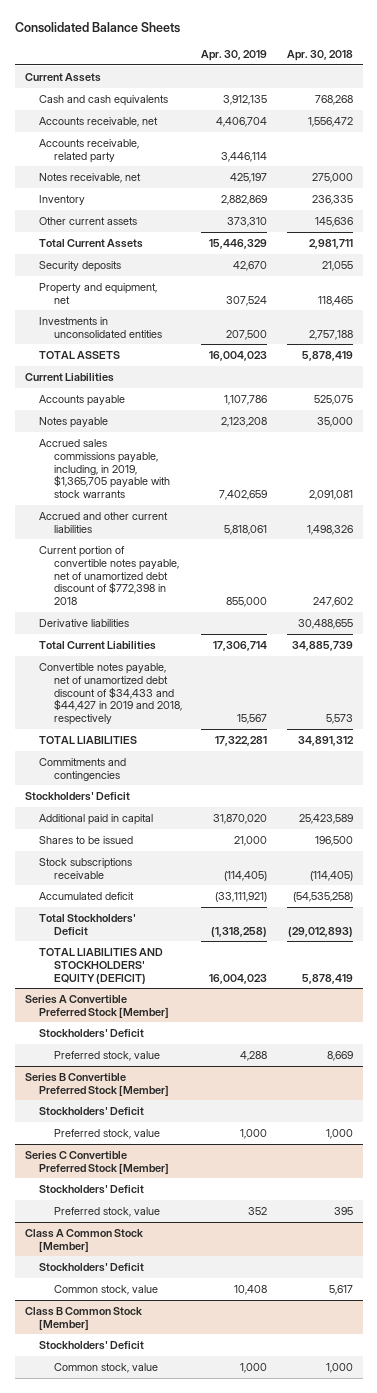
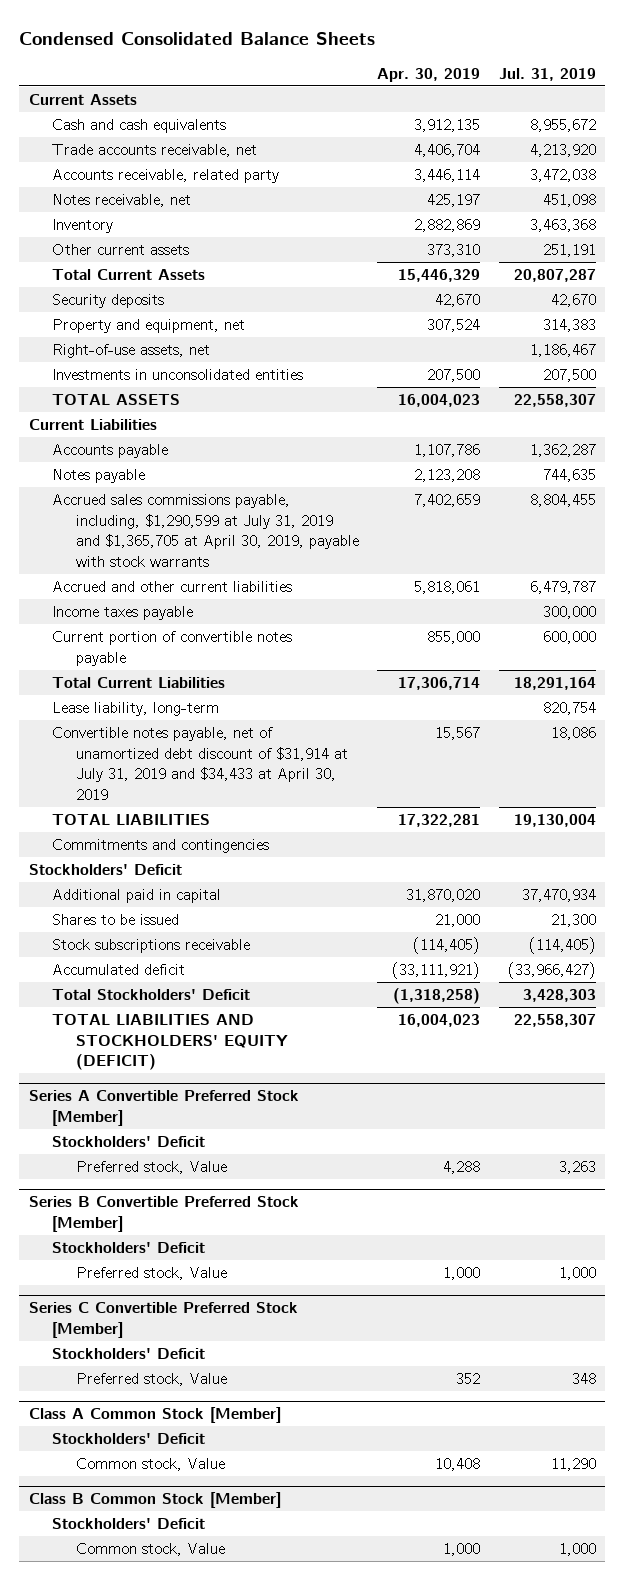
[14,21,180,33] Consolidated Balance Sheets -> [19,31,376,45] Condensed Consolidated Balance Sheets
[286,49,353,61] Apr. 30, 2018 -> none
none -> [498,67,596,81] Jul. 31, 2019
[39,116,159,127] Accounts receivable, net -> [52,144,258,158] Trade accounts receivable, net
none -> [52,344,211,359] Right-of-use assets, net
[39,438,170,499] Accrued sales commissions payable, including, in 2019, $1,365,705 payable with stock warrants -> [52,494,359,567] Accrued sales commissions payable, including, $1,290,599 at July 31, 2019 and $1,365,705 at April 30, 2019, payable with stock warrants
[39,618,130,627] Derivative liabilities -> none
none -> [52,606,194,621] Income taxes payable
[39,545,179,606] Current portion of convertible notes payable, net of unamortized debt discount of $772,398 in 2018 -> [52,631,293,666] Current portion of convertible notes payable
none -> [52,702,220,717] Lease liability, long-term
[39,662,182,726] Convertible notes payable, net of unamortized debt discount of $34,433 and $44,427 in 2019 and 2018, respectively -> [52,727,348,800] Convertible notes payable, net of unamortized debt discount of $31,914 at July 31, 2019 and $34,433 at April 30, 2019
[53,1050,160,1061] Preferred stock, value -> [75,1161,227,1175] Preferred stock, Value
[53,1128,160,1139] Preferred stock, value -> [75,1267,227,1281] Preferred stock, Value
[53,1206,160,1217] Preferred stock, value -> [75,1373,227,1387] Preferred stock, Value
[53,1284,158,1295] Common stock, value -> [75,1458,225,1472] Common stock, Value
[53,1362,158,1373] Common stock, value -> [75,1543,225,1557] Common stock, Value

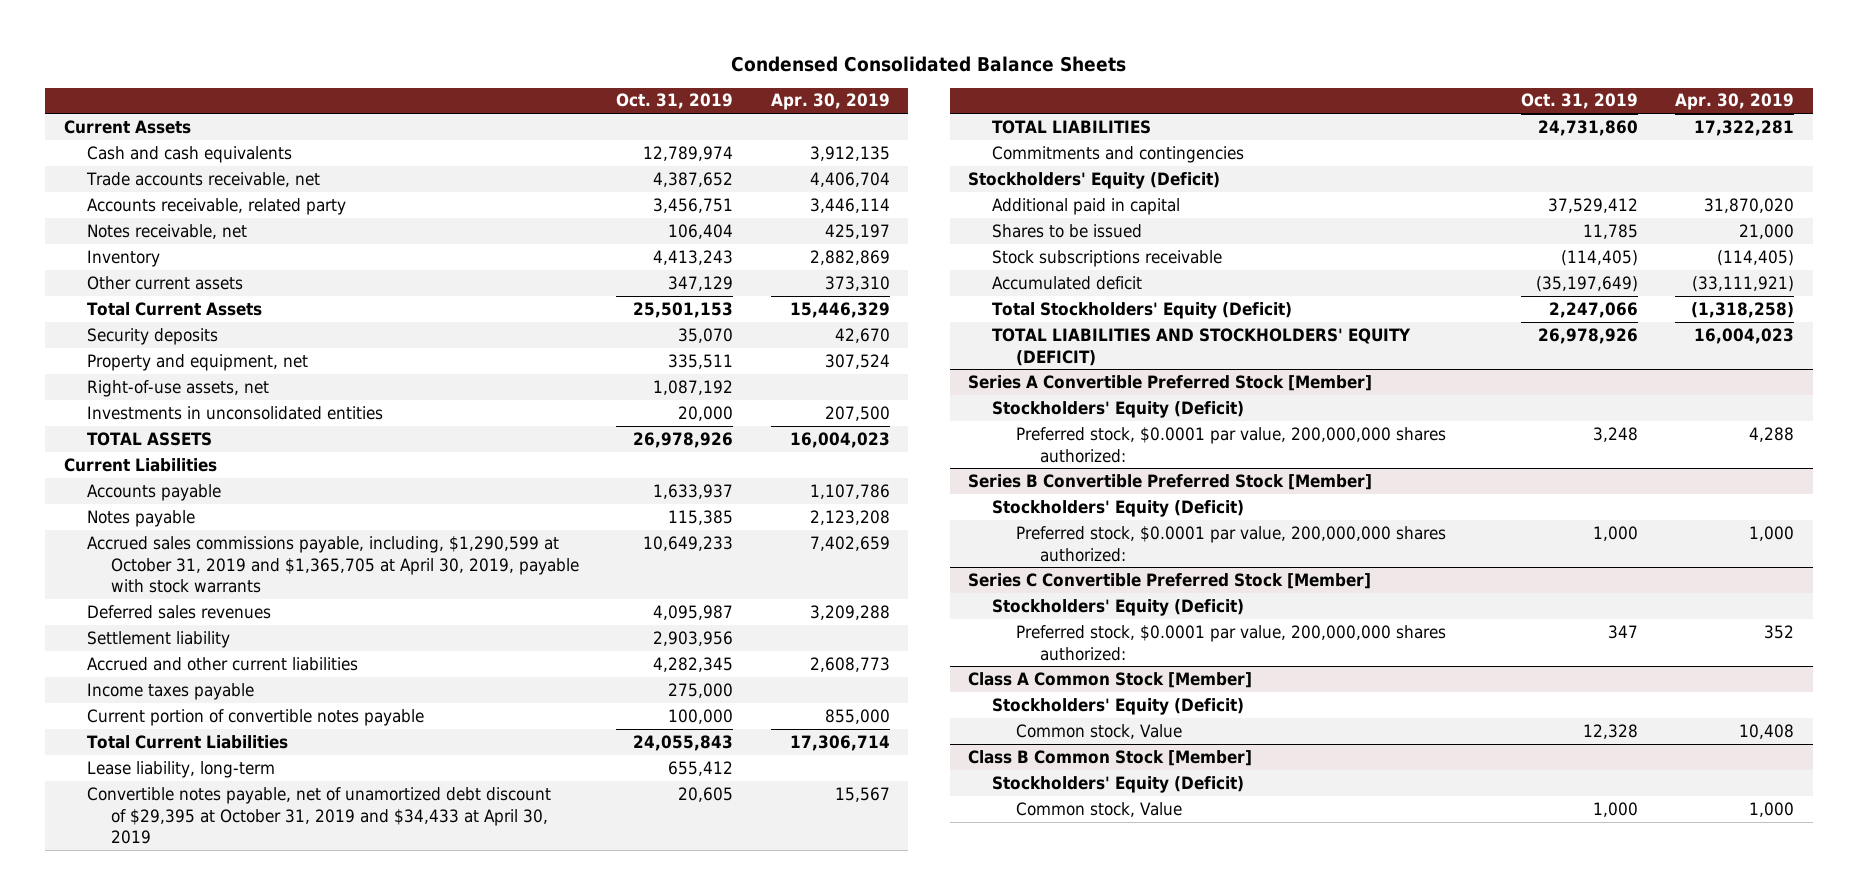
[498,67,596,81] Jul. 31, 2019 -> none
none -> [616,93,734,110] Oct. 31, 2019
[52,494,359,567] Accrued sales commissions payable, including, $1,290,599 at July 31, 2019 and $1,365,705 at April 30, 2019, payable with stock warrants -> [87,535,580,594] Accrued sales commissions payable, including, $1,290,599 at October 31, 2019 and $1,365,705 at April 30, 2019, payable with stock warrants
none -> [87,604,272,619] Deferred sales revenues
none -> [87,630,231,648] Settlement liability
[414,581,481,595] 5,818,061 -> [809,656,890,672] 2,608,773
[52,727,348,800] Convertible notes payable, net of unamortized debt discount of $31,914 at July 31, 2019 and $34,433 at April 30, 2019 -> [87,786,552,845] Convertible notes payable, net of unamortized debt discount of $29,395 at October 31, 2019 and $34,433 at April 30, 2019
[28,864,182,876] Stockholders' Deficit -> [968,171,1221,189] Stockholders' Equity (Deficit)
[52,989,251,1001] Total Stockholders' Deficit -> [992,301,1293,319] Total Stockholders' Equity (Deficit)
[52,1136,206,1148] Stockholders' Deficit -> [992,400,1245,418] Stockholders' Equity (Deficit)
[75,1161,227,1175] Preferred stock, Value -> [1016,426,1447,463] Preferred stock, $0.0001 par value, 200,000,000 shares authorized:
[52,1242,206,1254] Stockholders' Deficit -> [992,499,1245,517] Stockholders' Equity (Deficit)
[75,1267,227,1281] Preferred stock, Value -> [1016,525,1447,562] Preferred stock, $0.0001 par value, 200,000,000 shares authorized:
[52,1348,206,1360] Stockholders' Deficit -> [992,598,1245,616] Stockholders' Equity (Deficit)
[75,1373,227,1387] Preferred stock, Value -> [1016,624,1447,661] Preferred stock, $0.0001 par value, 200,000,000 shares authorized:
[52,1433,206,1445] Stockholders' Deficit -> [992,697,1245,715] Stockholders' Equity (Deficit)
[52,1518,206,1530] Stockholders' Deficit -> [992,775,1245,793] Stockholders' Equity (Deficit)

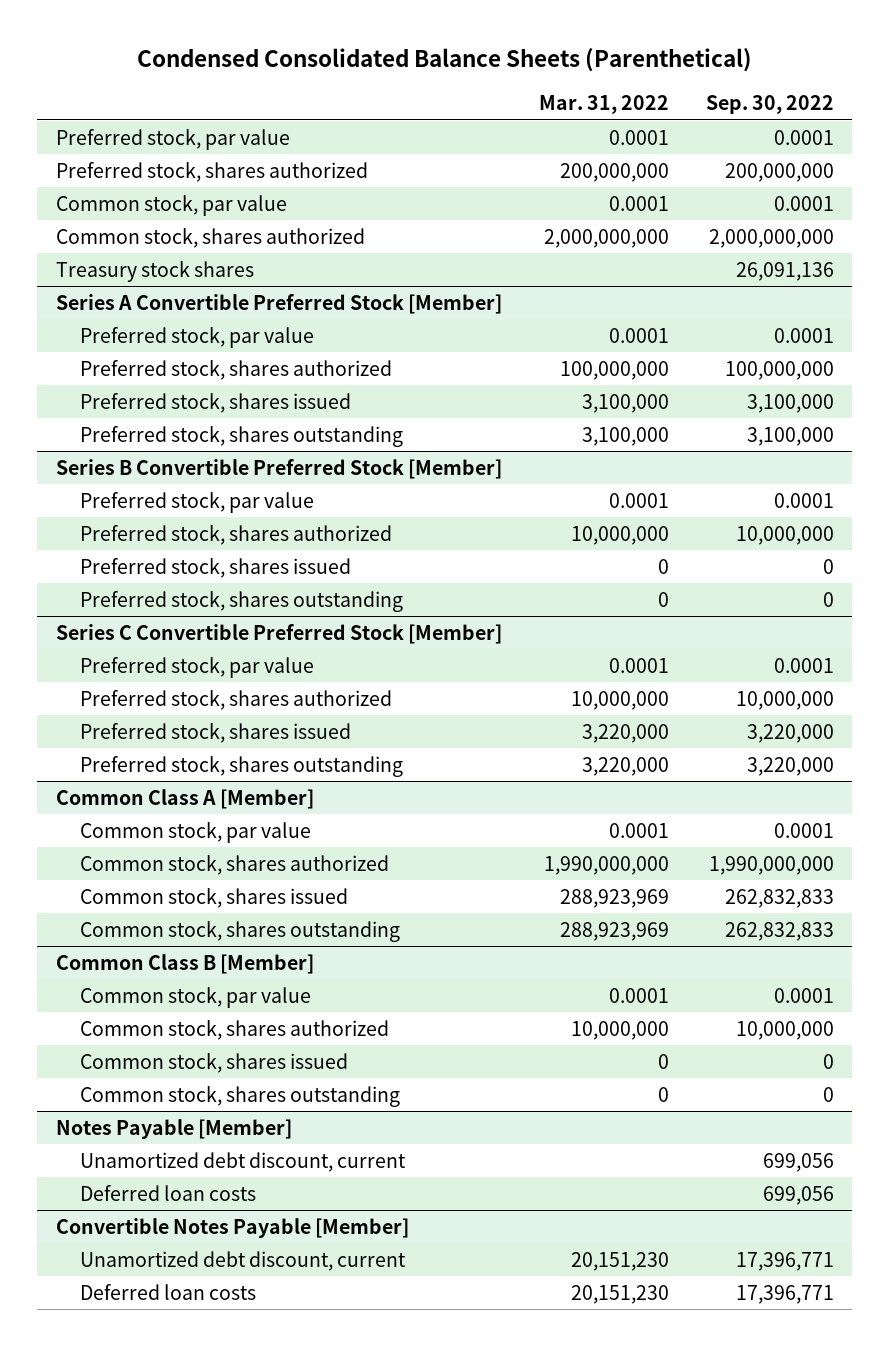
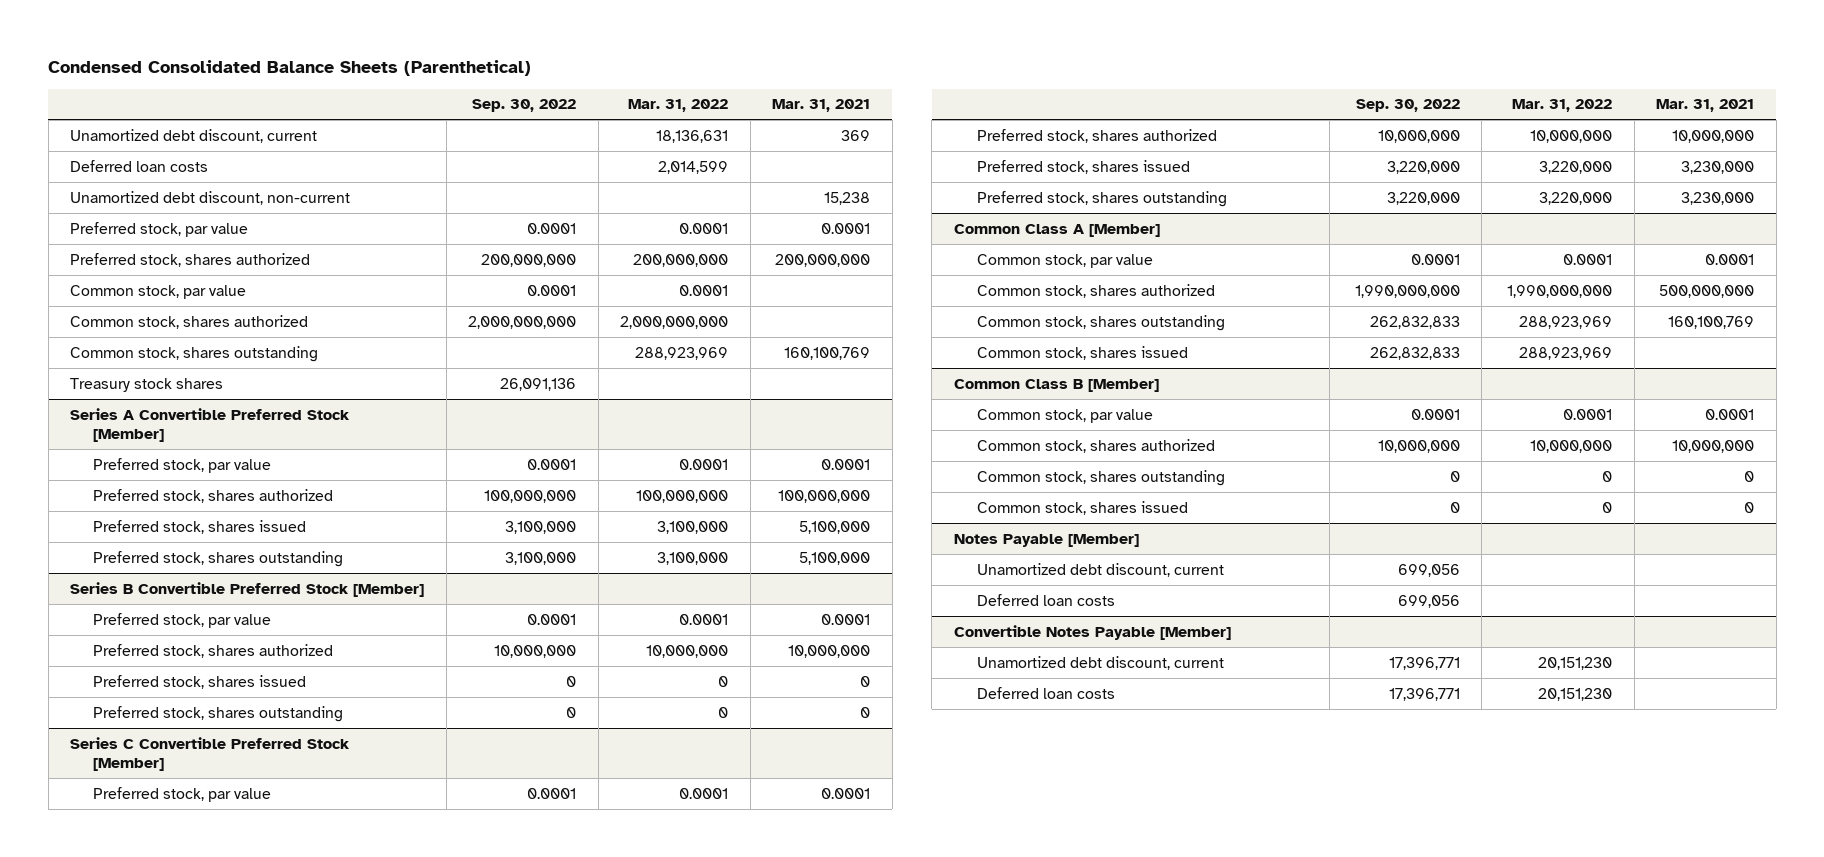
none -> [772,99,871,113] Mar. 31, 2021
none -> [70,128,318,143] Unamortized debt discount, current
none -> [70,159,209,172] Deferred loan costs
none -> [70,190,351,205] Unamortized debt discount, non-current
none -> [70,345,319,362] Common stock, shares outstanding
[80,887,349,908] Common stock, shares issued -> [976,345,1188,360] Common stock, shares issued
[80,1052,349,1073] Common stock, shares issued -> [976,500,1188,515] Common stock, shares issued

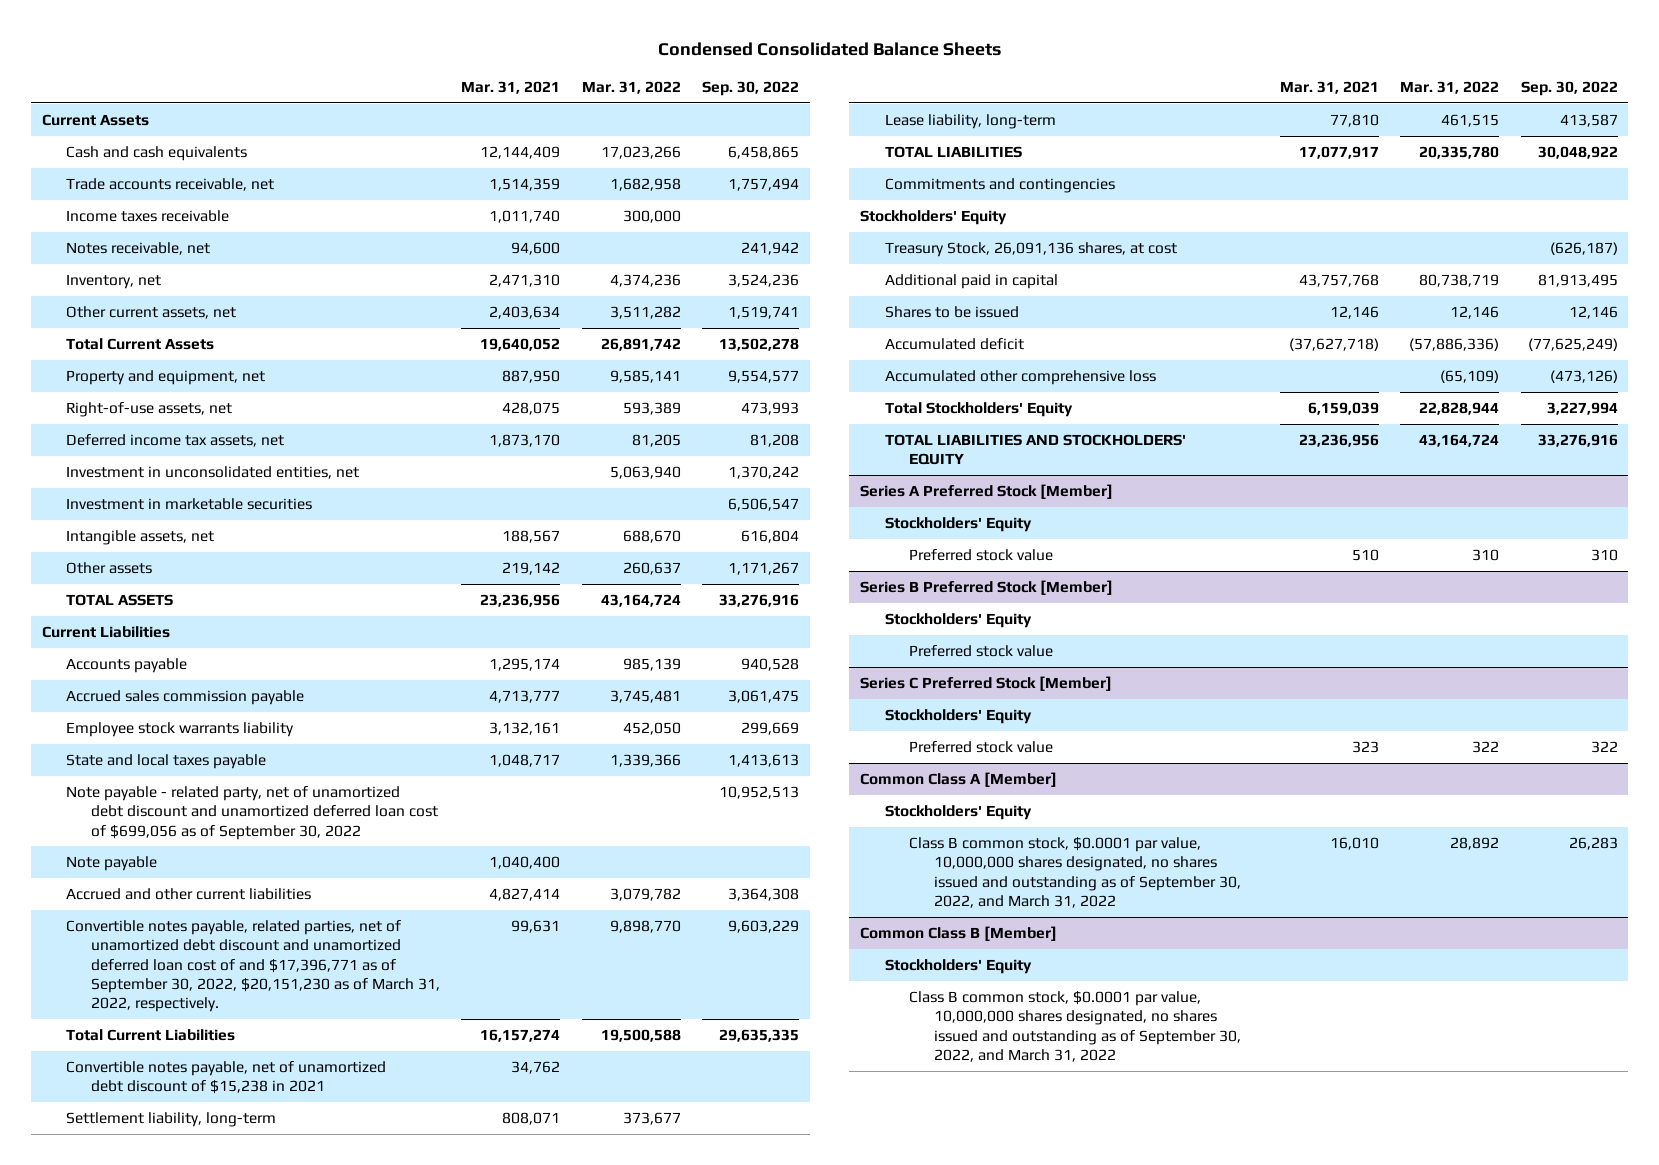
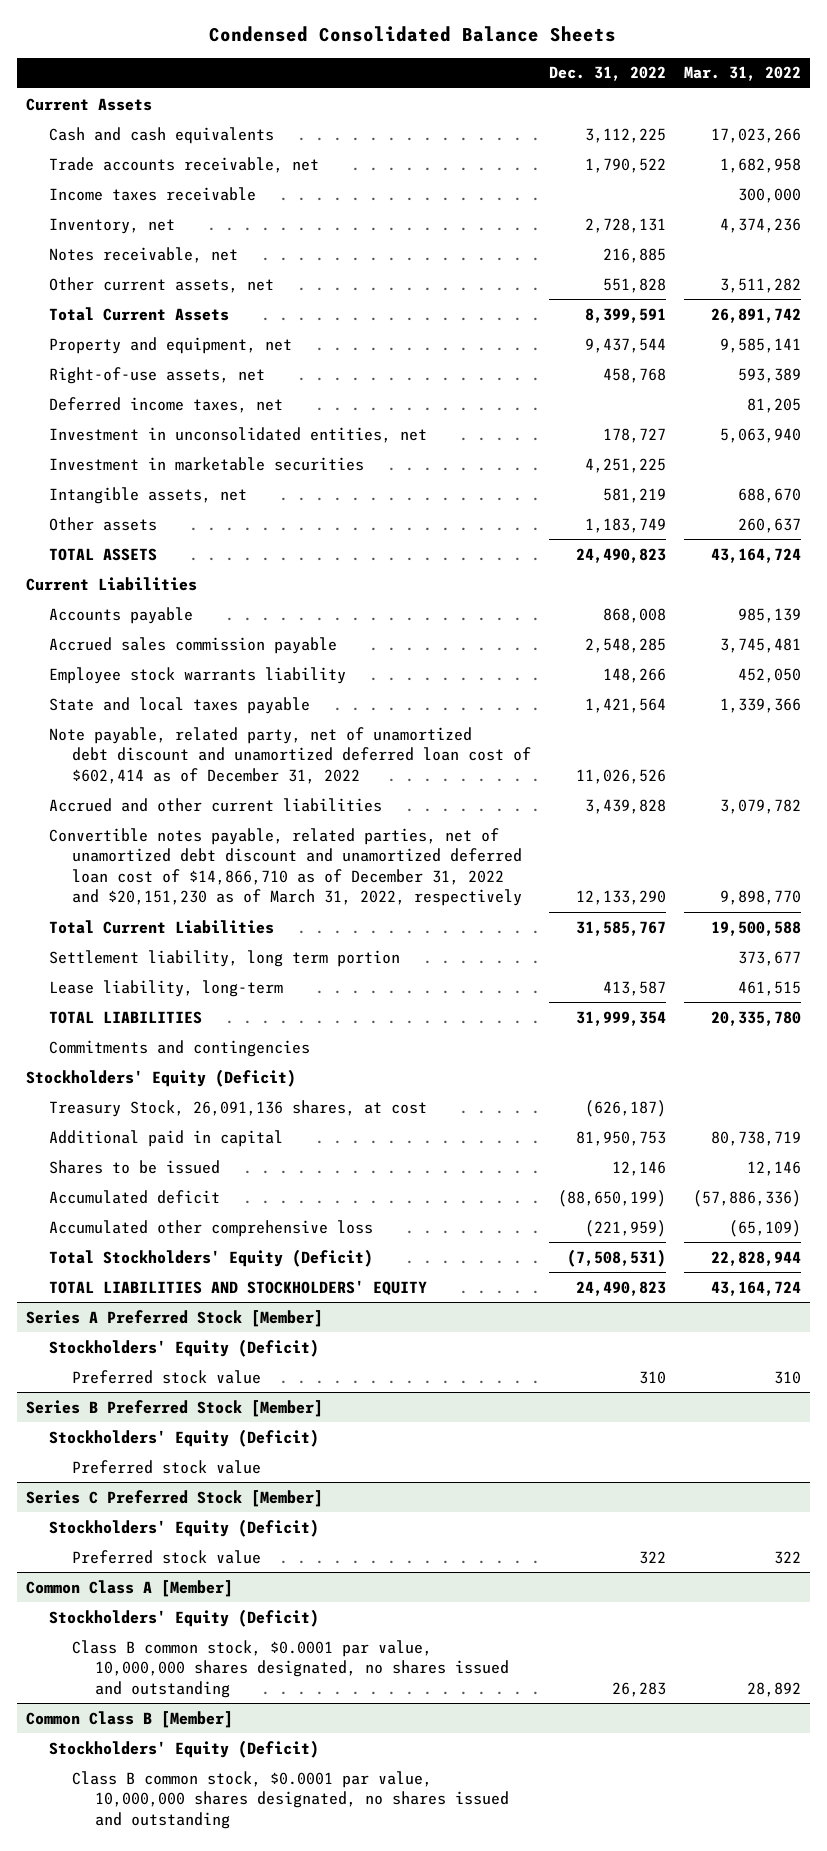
[461,80,561,94] Mar. 31, 2021 -> none
[702,80,800,96] Sep. 30, 2022 -> none
none -> [549,66,667,82] Dec. 31, 2022
[66,241,211,255] Notes receivable, net -> [48,246,238,263] Notes receivable, net
[66,433,285,447] Deferred income tax assets, net -> [48,396,283,413] Deferred income taxes, net
[66,855,158,871] Note payable -> none
[66,785,438,840] Note payable - related party, net of unamortized debt discount and unamortized deferred loan cost of $699,056 as of September 30, 2022 -> [48,726,531,784] Note payable, related party, net of unamortized debt discount and unamortized deferred loan cost of $602,414 as of December 31, 2022
[66,919,440,1013] Convertible notes payable, related parties, net of unamortized debt discount and unamortized deferred loan cost of and $17,396,771 as of September 30, 2022, $20,151,230 as of March 31, 2022, respectively. -> [48,827,522,907] Convertible notes payable, related parties, net of unamortized debt discount and unamortized deferred loan cost of $14,866,710 as of December 31, 2022 and $20,151,230 as of March 31, 2022, respectively
[66,1060,387,1095] Convertible notes payable, net of unamortized debt discount of $15,238 in 2021 -> none
[66,1111,277,1127] Settlement liability, long-term -> [48,949,400,967] Settlement liability, long term portion
[859,209,1007,225] Stockholders' Equity -> [25,1068,296,1087] Stockholders' Equity (Deficit)
[884,401,1073,417] Total Stockholders' Equity -> [48,1248,373,1267] Total Stockholders' Equity (Deficit)
[884,516,1032,532] Stockholders' Equity -> [48,1338,319,1357] Stockholders' Equity (Deficit)
[884,612,1032,628] Stockholders' Equity -> [48,1428,319,1447] Stockholders' Equity (Deficit)
[884,708,1032,724] Stockholders' Equity -> [48,1518,319,1537] Stockholders' Equity (Deficit)
[884,804,1032,820] Stockholders' Equity -> [48,1608,319,1627] Stockholders' Equity (Deficit)
[909,836,1241,909] Class B common stock, $0.0001 par value, 10,000,000 shares designated, no shares issued and outstanding as of September 30, 2022, and March 31, 2022 -> [71,1639,509,1698] Class B common stock, $0.0001 par value, 10,000,000 shares designated, no shares issued and outstanding
[884,958,1032,974] Stockholders' Equity -> [48,1739,319,1758] Stockholders' Equity (Deficit)
[909,990,1241,1063] Class B common stock, $0.0001 par value, 10,000,000 shares designated, no shares issued and outstanding as of September 30, 2022, and March 31, 2022 -> [71,1770,509,1829] Class B common stock, $0.0001 par value, 10,000,000 shares designated, no shares issued and outstanding

